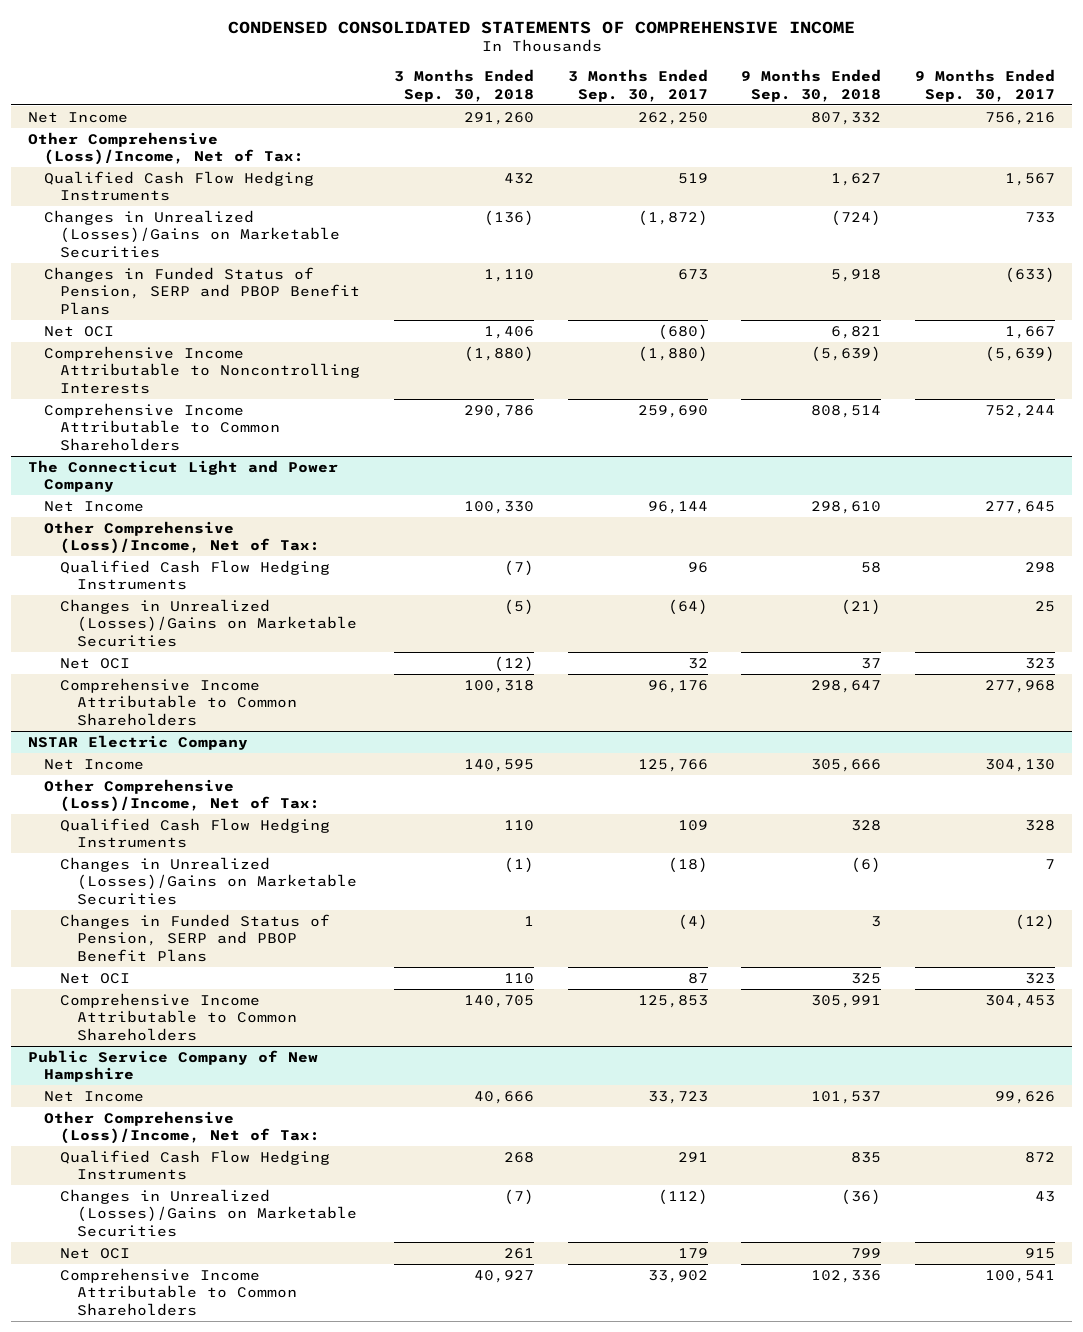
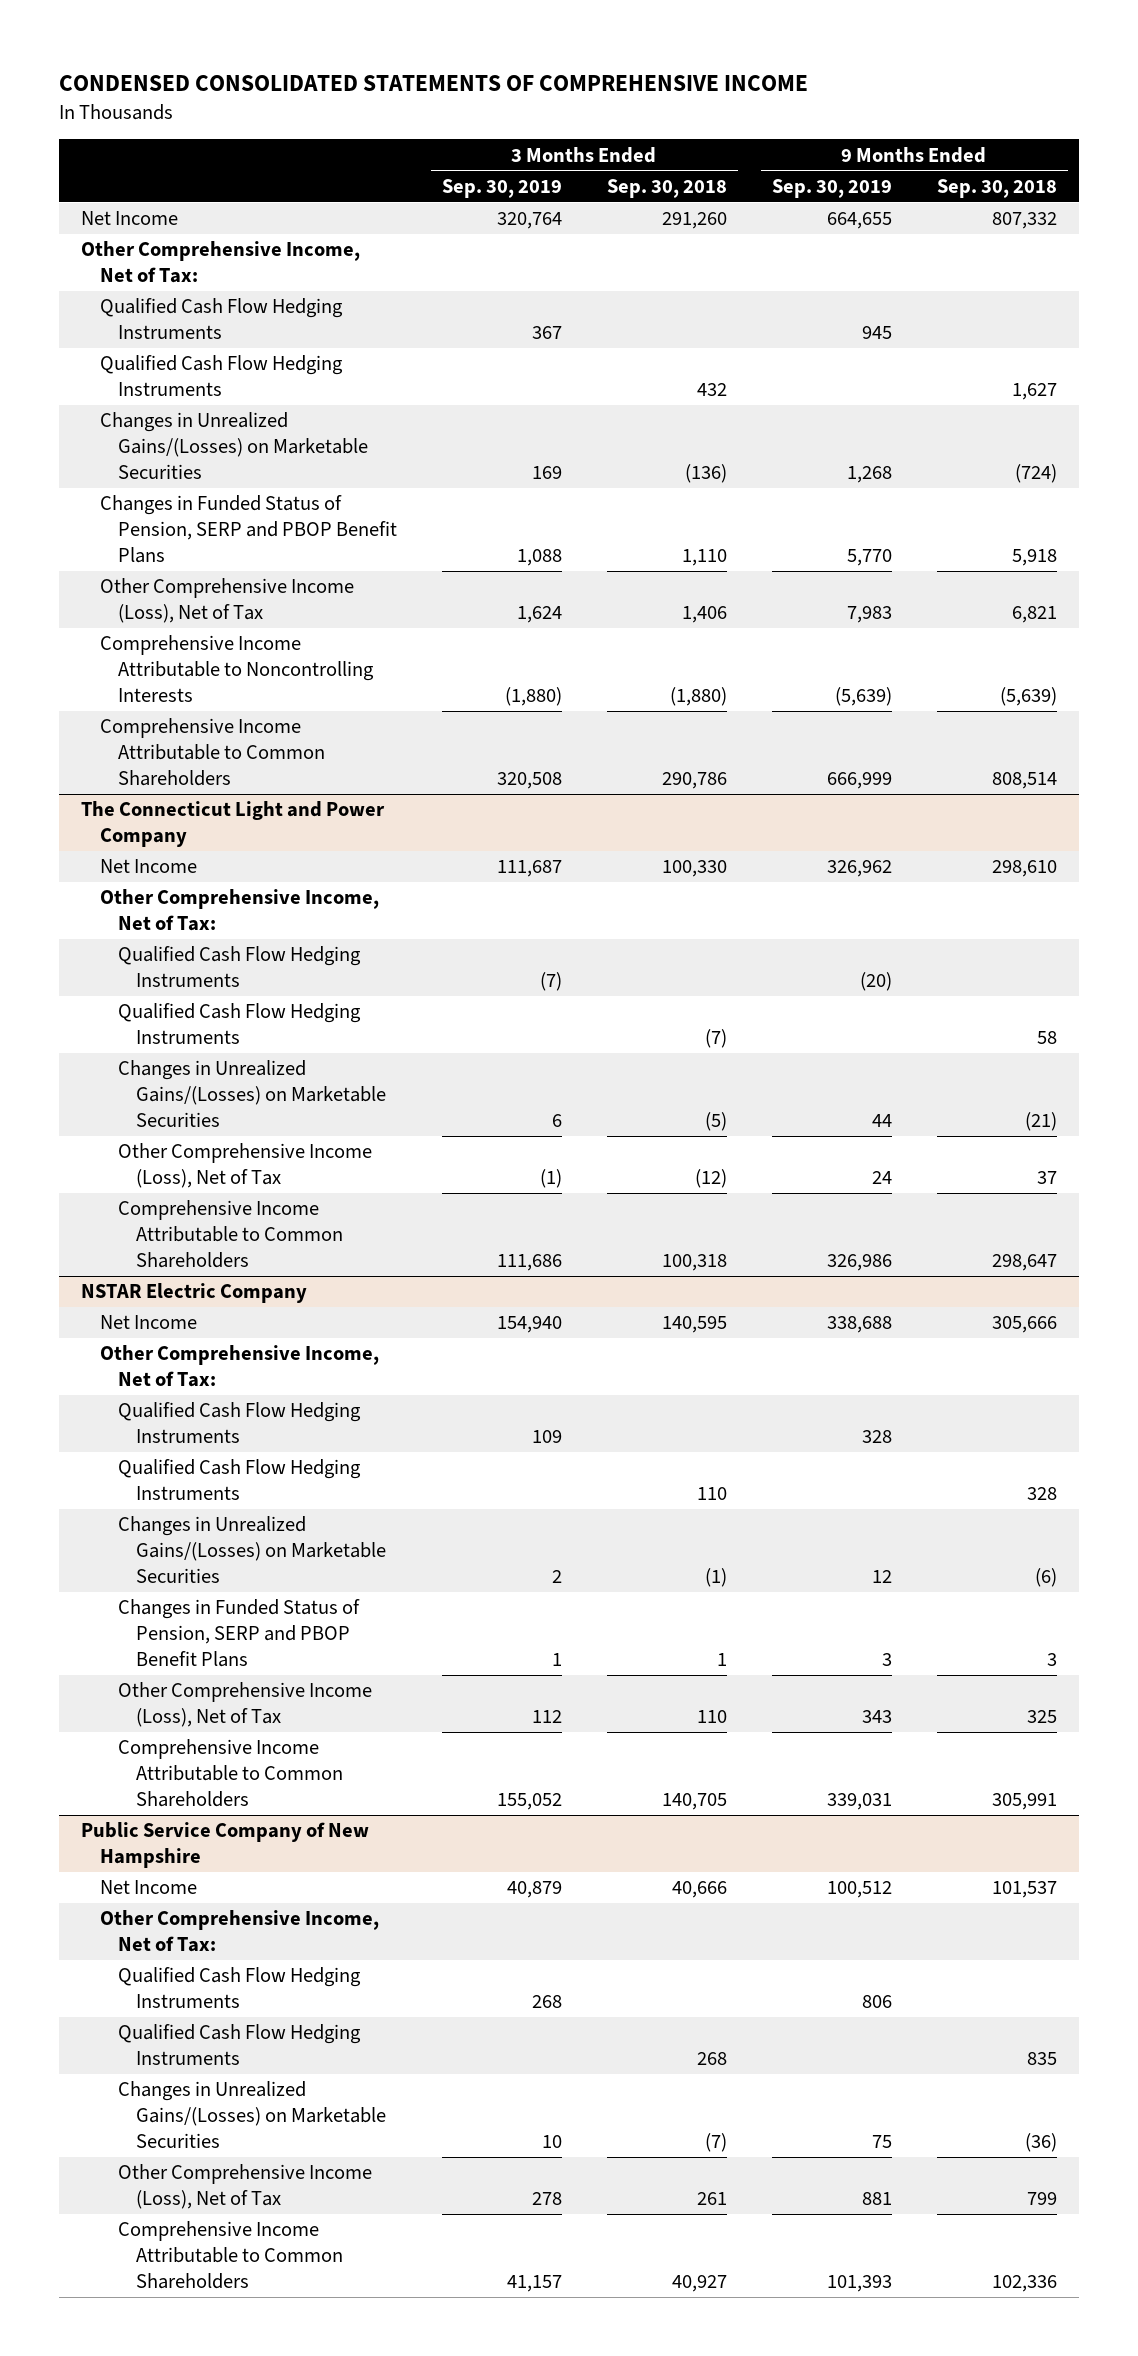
[567,68,708,102] 3 Months Ended Sep. 30, 2017 -> none
[915,68,1056,102] 9 Months Ended Sep. 30, 2017 -> none
none -> [441,178,562,198] Sep. 30, 2019
none -> [771,178,892,198] Sep. 30, 2019
[28,131,305,166] Other Comprehensive (Loss)/Income, Net of Tax: -> [81,241,361,284] Other Comprehensive Income, Net of Tax:
none -> [99,298,343,340] Qualified Cash Flow Hedging Instruments
[44,209,341,259] Changes in Unrealized (Losses)/Gains on Marketable Securities -> [99,412,369,480] Changes in Unrealized Gains/(Losses) on Marketable Securities
[44,325,115,337] Net OCI -> [99,578,354,624] Other Comprehensive Income (Loss), Net of Tax
[44,520,321,555] Other Comprehensive (Loss)/Income, Net of Tax: -> [99,889,379,932] Other Comprehensive Income, Net of Tax:
none -> [118,946,362,988] Qualified Cash Flow Hedging Instruments
[60,598,357,648] Changes in Unrealized (Losses)/Gains on Marketable Securities -> [118,1060,387,1128] Changes in Unrealized Gains/(Losses) on Marketable Securities
[60,657,131,669] Net OCI -> [118,1143,373,1189] Other Comprehensive Income (Loss), Net of Tax
[44,778,321,813] Other Comprehensive (Loss)/Income, Net of Tax: -> [99,1345,379,1388] Other Comprehensive Income, Net of Tax:
none -> [118,1402,362,1444] Qualified Cash Flow Hedging Instruments
[60,856,357,906] Changes in Unrealized (Losses)/Gains on Marketable Securities -> [118,1516,387,1584] Changes in Unrealized Gains/(Losses) on Marketable Securities
[60,972,131,984] Net OCI -> [118,1682,373,1728] Other Comprehensive Income (Loss), Net of Tax
[44,1110,321,1145] Other Comprehensive (Loss)/Income, Net of Tax: -> [99,1910,379,1953] Other Comprehensive Income, Net of Tax:
none -> [118,1967,362,2009] Qualified Cash Flow Hedging Instruments
[60,1188,357,1238] Changes in Unrealized (Losses)/Gains on Marketable Securities -> [118,2081,387,2149] Changes in Unrealized Gains/(Losses) on Marketable Securities
[60,1247,131,1259] Net OCI -> [118,2164,373,2210] Other Comprehensive Income (Loss), Net of Tax

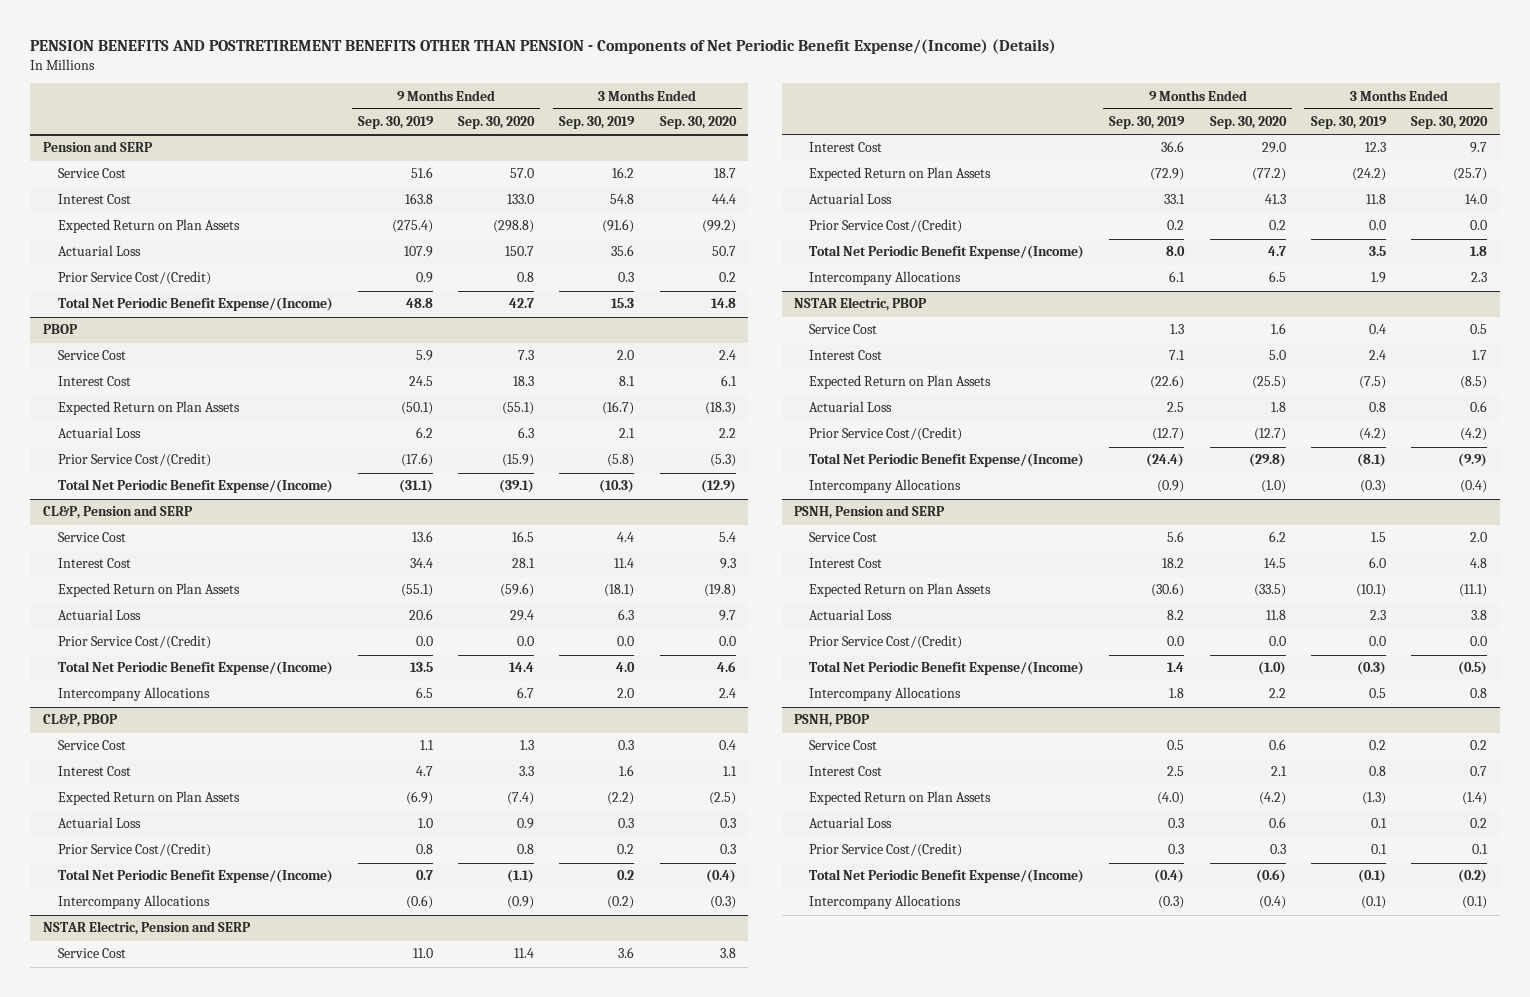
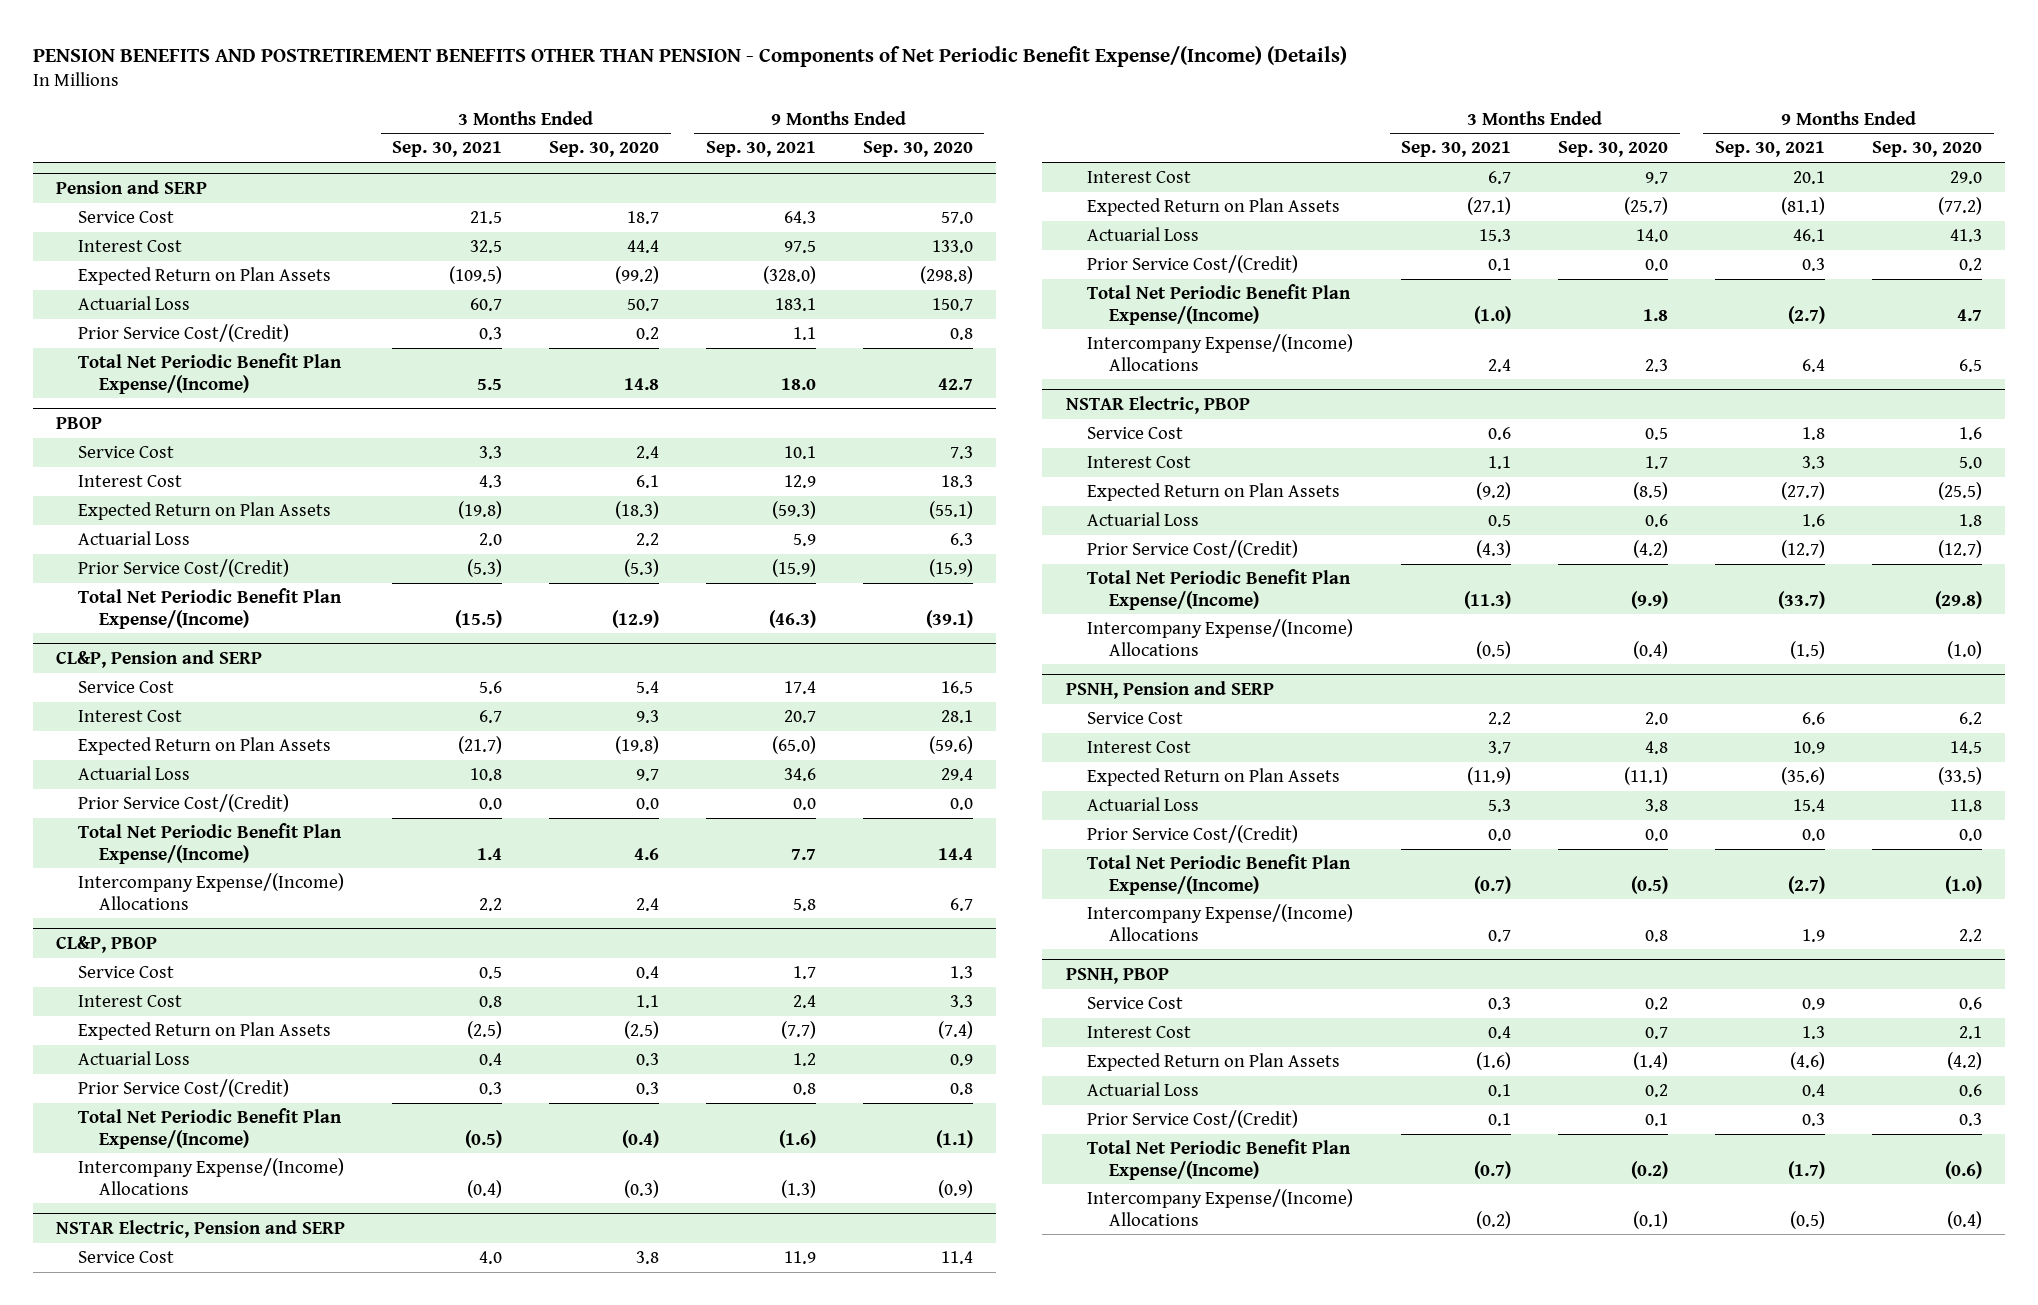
[358,116,435,130] Sep. 30, 2019 -> none
[559,116,636,130] Sep. 30, 2019 -> none
none -> [392,141,503,158] Sep. 30, 2021
none -> [705,141,816,158] Sep. 30, 2021
[57,297,333,312] Total Net Periodic Benefit Expense/(Income) -> [77,353,342,394] Total Net Periodic Benefit Plan Expense/(Income)
[57,479,333,494] Total Net Periodic Benefit Expense/(Income) -> [77,588,342,629] Total Net Periodic Benefit Plan Expense/(Income)
[57,661,333,676] Total Net Periodic Benefit Expense/(Income) -> [77,823,342,864] Total Net Periodic Benefit Plan Expense/(Income)
[57,687,210,702] Intercompany Allocations -> [77,873,344,910] Intercompany Expense/(Income) Allocations
[57,869,333,884] Total Net Periodic Benefit Expense/(Income) -> [77,1108,342,1149] Total Net Periodic Benefit Plan Expense/(Income)
[57,895,210,910] Intercompany Allocations -> [77,1158,344,1195] Intercompany Expense/(Income) Allocations
[809,245,1085,260] Total Net Periodic Benefit Expense/(Income) -> [1087,284,1352,325] Total Net Periodic Benefit Plan Expense/(Income)
[809,271,962,286] Intercompany Allocations -> [1087,334,1354,371] Intercompany Expense/(Income) Allocations
[809,453,1085,468] Total Net Periodic Benefit Expense/(Income) -> [1087,569,1352,610] Total Net Periodic Benefit Plan Expense/(Income)
[809,479,962,494] Intercompany Allocations -> [1087,619,1354,656] Intercompany Expense/(Income) Allocations
[809,661,1085,676] Total Net Periodic Benefit Expense/(Income) -> [1087,854,1352,895] Total Net Periodic Benefit Plan Expense/(Income)
[809,687,962,702] Intercompany Allocations -> [1087,904,1354,941] Intercompany Expense/(Income) Allocations
[809,869,1085,884] Total Net Periodic Benefit Expense/(Income) -> [1087,1139,1352,1180] Total Net Periodic Benefit Plan Expense/(Income)
[809,895,962,910] Intercompany Allocations -> [1087,1189,1354,1226] Intercompany Expense/(Income) Allocations

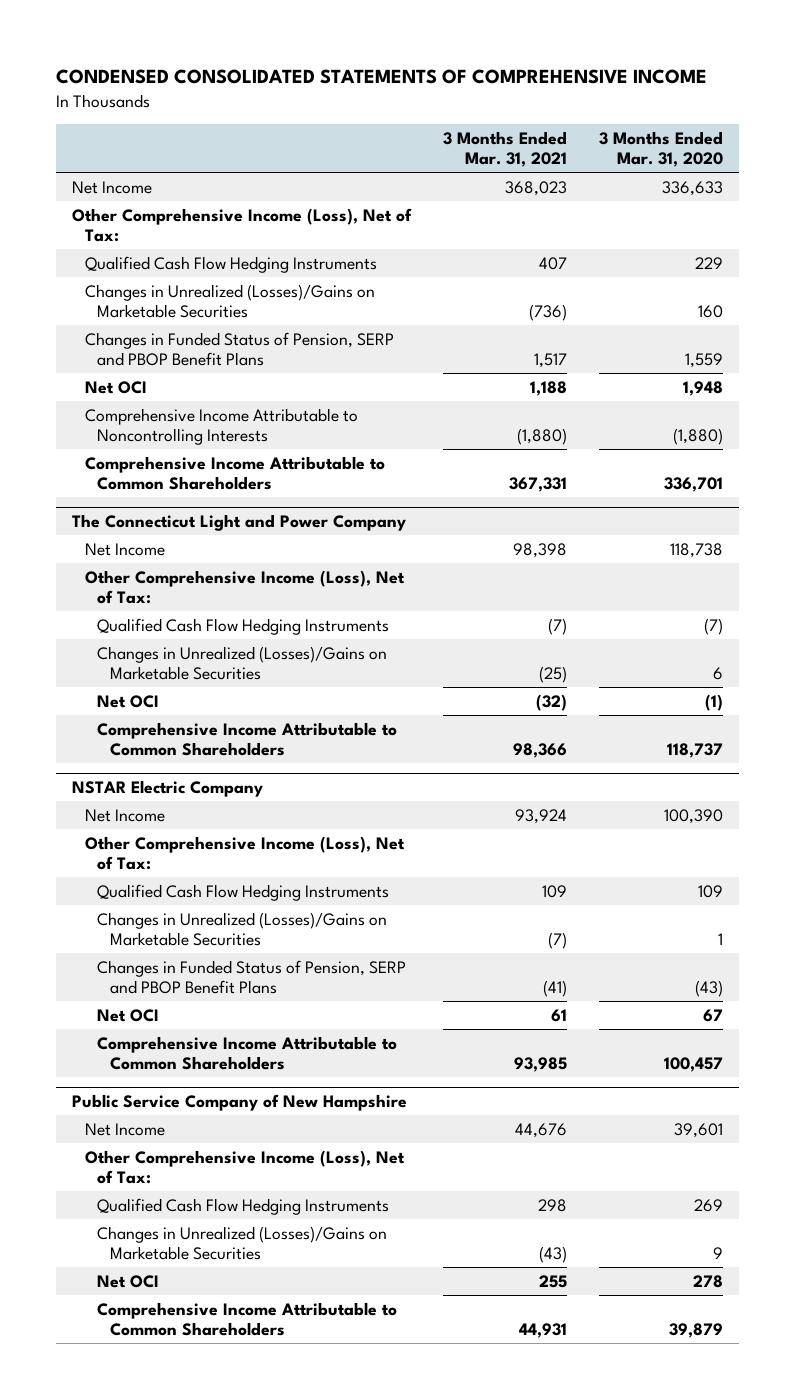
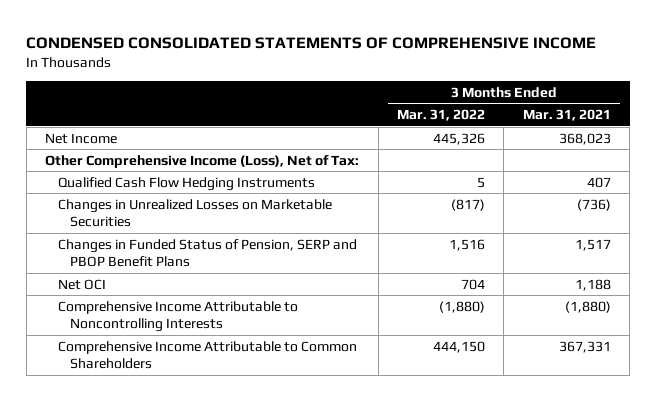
[599,130,724,168] 3 Months Ended Mar. 31, 2020 -> none
none -> [397,109,486,122] Mar. 31, 2022
[84,283,375,319] Changes in Unrealized (Losses)/Gains on Marketable Securities -> [57,198,332,228] Changes in Unrealized Losses on Marketable Securities
[72,513,407,531] The Connecticut Light and Power Company -> none
[84,542,165,556] Net Income -> none
[84,569,405,605] Other Comprehensive Income (Loss), Net of Tax: -> none
[97,617,390,635] Qualified Cash Flow Hedging Instruments -> none
[97,645,388,681] Changes in Unrealized (Losses)/Gains on Marketable Securities -> none
[97,694,160,708] Net OCI -> none
[97,721,398,757] Comprehensive Income Attributable to Common Shareholders -> none
[72,779,264,797] NSTAR Electric Company -> none
[84,808,165,822] Net Income -> none
[84,835,405,871] Other Comprehensive Income (Loss), Net of Tax: -> none
[97,883,390,901] Qualified Cash Flow Hedging Instruments -> none
[97,911,388,947] Changes in Unrealized (Losses)/Gains on Marketable Securities -> none
[97,959,407,995] Changes in Funded Status of Pension, SERP and PBOP Benefit Plans -> none
[97,1008,160,1022] Net OCI -> none
[97,1035,398,1071] Comprehensive Income Attributable to Common Shareholders -> none
[72,1093,408,1111] Public Service Company of New Hampshire -> none
[84,1122,165,1136] Net Income -> none
[84,1149,405,1185] Other Comprehensive Income (Loss), Net of Tax: -> none
[97,1197,390,1215] Qualified Cash Flow Hedging Instruments -> none
[97,1225,388,1261] Changes in Unrealized (Losses)/Gains on Marketable Securities -> none
[97,1274,160,1288] Net OCI -> none
[97,1301,398,1337] Comprehensive Income Attributable to Common Shareholders -> none

